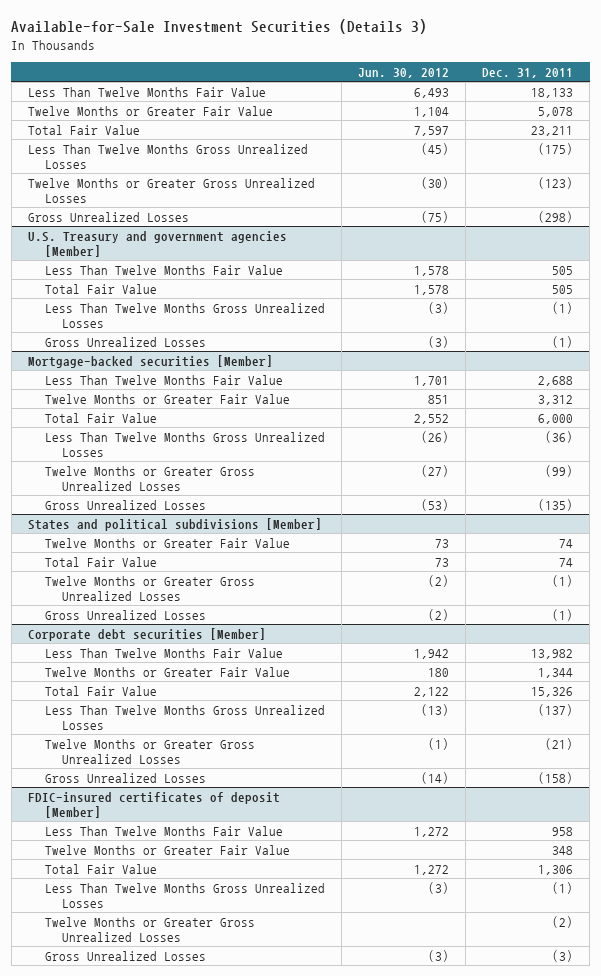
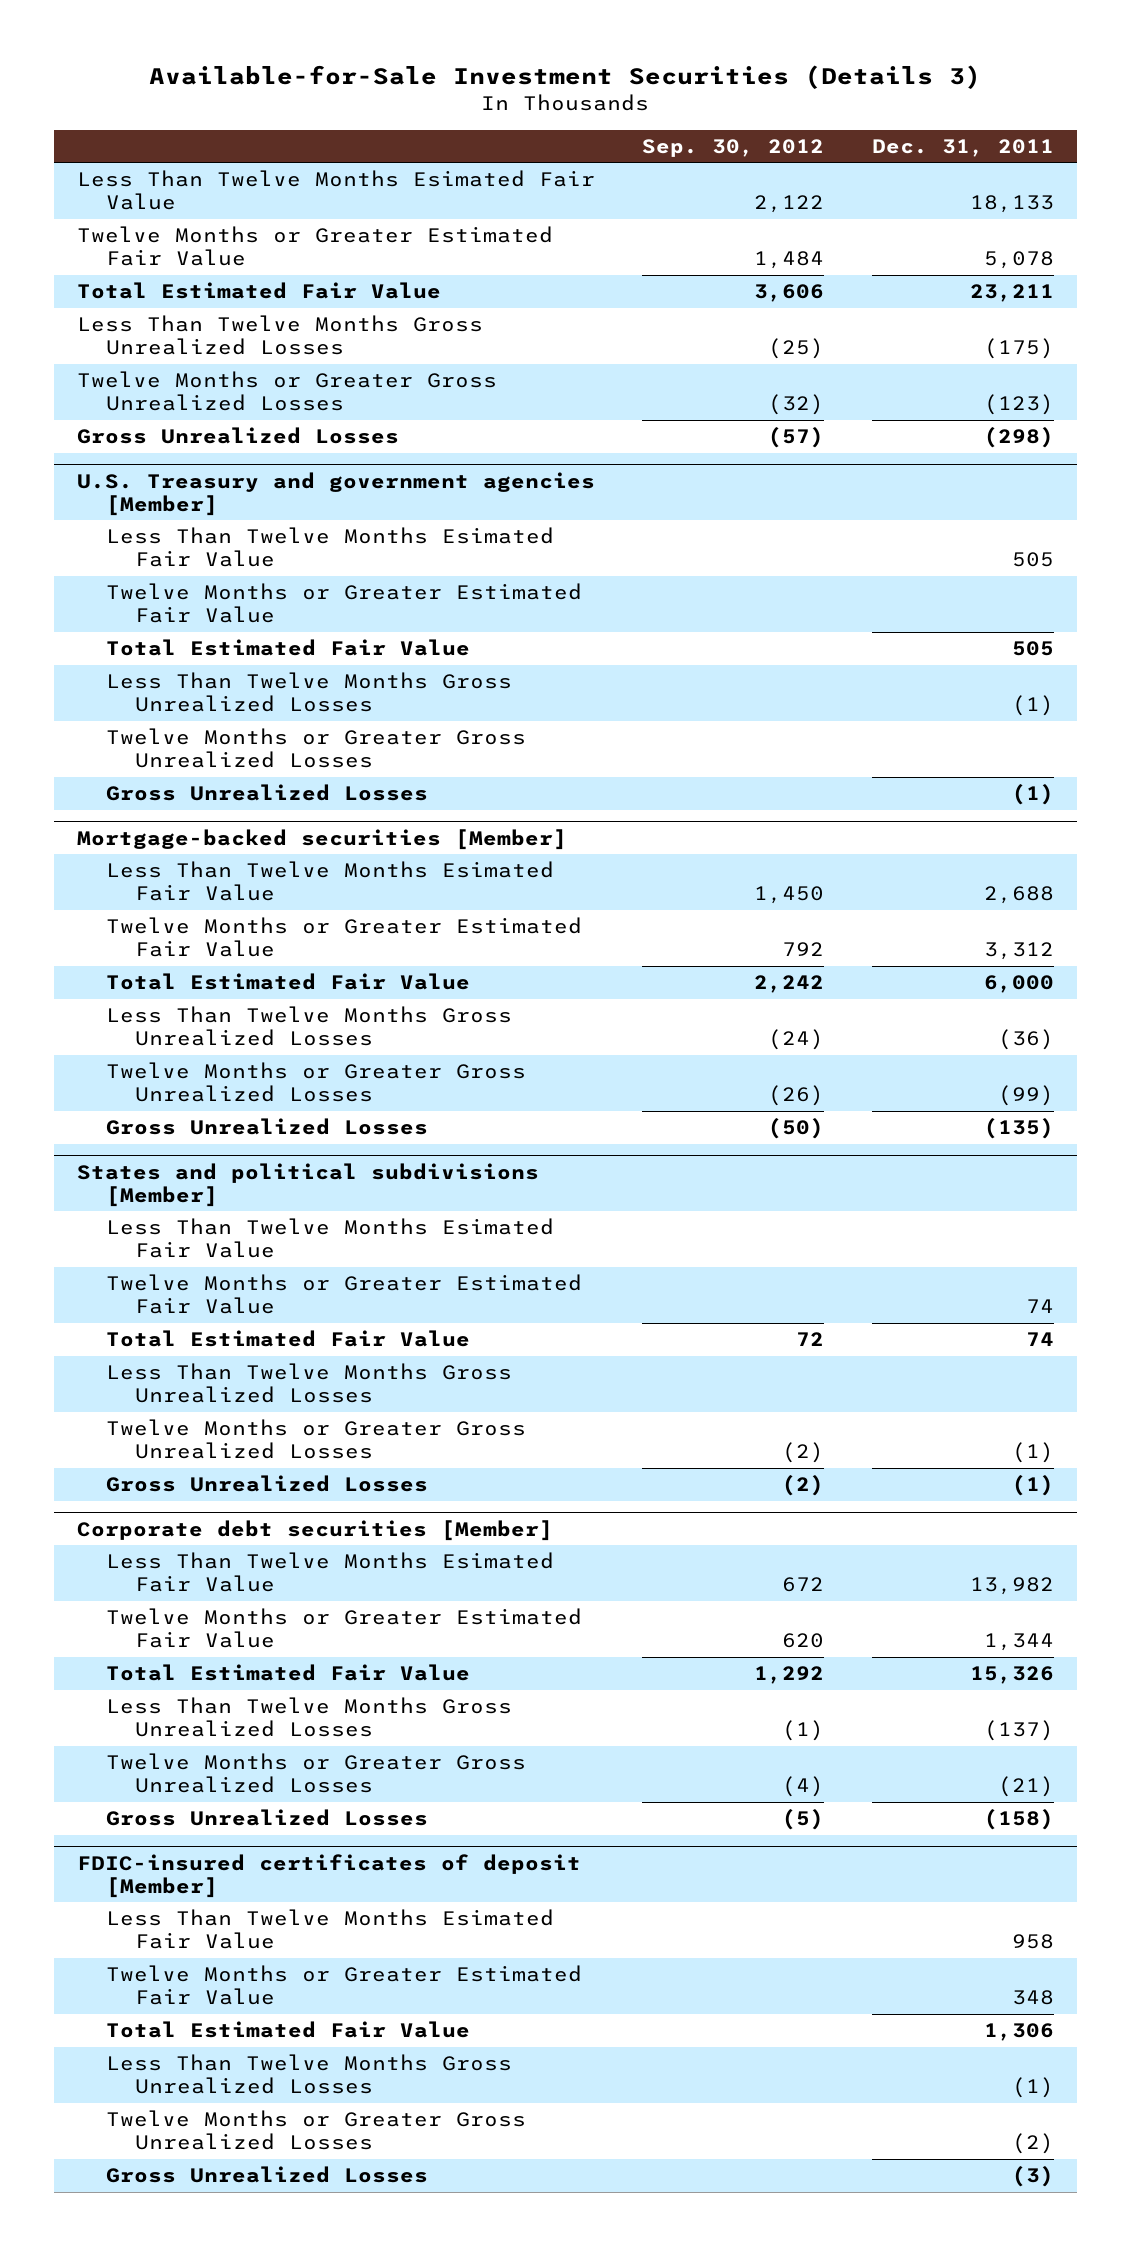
[358,67,450,78] Jun. 30, 2012 -> none
none -> [642,138,825,157] Sep. 30, 2012
[27,86,266,97] Less Than Twelve Months Fair Value -> [77,170,596,211] Less Than Twelve Months Esimated Fair Value
[27,105,273,116] Twelve Months or Greater Fair Value -> [77,226,554,267] Twelve Months or Greater Estimated Fair Value
[27,124,140,135] Total Fair Value -> [77,282,442,300] Total Estimated Fair Value
[44,264,283,275] Less Than Twelve Months Fair Value -> [106,527,555,568] Less Than Twelve Months Esimated Fair Value
none -> [106,583,583,624] Twelve Months or Greater Estimated Fair Value
[44,283,157,294] Total Fair Value -> [106,639,471,657] Total Estimated Fair Value
none -> [106,728,527,769] Twelve Months or Greater Gross Unrealized Losses
[44,374,283,385] Less Than Twelve Months Fair Value -> [106,861,555,902] Less Than Twelve Months Esimated Fair Value
[44,393,290,404] Twelve Months or Greater Fair Value -> [106,917,583,958] Twelve Months or Greater Estimated Fair Value
[44,412,157,423] Total Fair Value -> [106,973,471,991] Total Estimated Fair Value
none -> [106,1218,555,1259] Less Than Twelve Months Esimated Fair Value
[44,537,290,548] Twelve Months or Greater Fair Value -> [106,1274,583,1315] Twelve Months or Greater Estimated Fair Value
[44,556,157,567] Total Fair Value -> [106,1330,471,1348] Total Estimated Fair Value
none -> [106,1363,513,1404] Less Than Twelve Months Gross Unrealized Losses
[44,647,283,658] Less Than Twelve Months Fair Value -> [106,1552,555,1593] Less Than Twelve Months Esimated Fair Value
[44,666,290,677] Twelve Months or Greater Fair Value -> [106,1608,583,1649] Twelve Months or Greater Estimated Fair Value
[44,685,157,696] Total Fair Value -> [106,1664,471,1682] Total Estimated Fair Value
[44,825,283,836] Less Than Twelve Months Fair Value -> [106,1909,555,1950] Less Than Twelve Months Esimated Fair Value
[44,844,290,855] Twelve Months or Greater Fair Value -> [106,1965,583,2006] Twelve Months or Greater Estimated Fair Value
[44,863,157,874] Total Fair Value -> [106,2021,471,2039] Total Estimated Fair Value

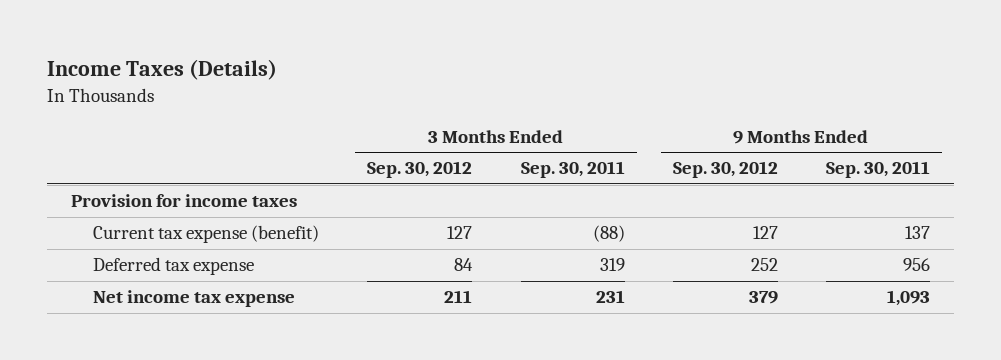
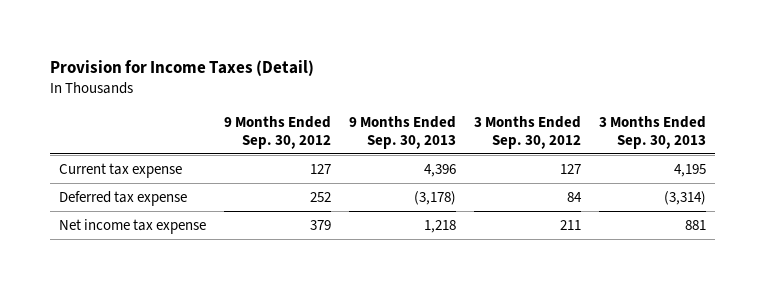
[46,59,277,81] Income Taxes (Details) -> [49,59,314,76] Provision for Income Taxes (Detail)
[520,161,625,179] Sep. 30, 2011 -> none
[825,161,930,179] Sep. 30, 2011 -> none
none -> [349,115,457,149] 9 Months Ended Sep. 30, 2013
none -> [599,115,707,149] 3 Months Ended Sep. 30, 2013
[70,194,297,208] Provision for income taxes -> none
[93,225,320,244] Current tax expense (benefit) -> [58,163,182,179] Current tax expense

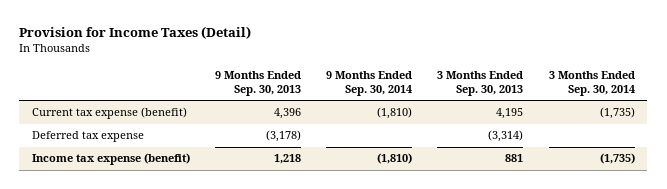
[224,115,332,149] 9 Months Ended Sep. 30, 2012 -> none
[474,115,582,149] 3 Months Ended Sep. 30, 2012 -> none
none -> [326,70,413,96] 9 Months Ended Sep. 30, 2014
none -> [548,70,635,96] 3 Months Ended Sep. 30, 2014
[58,163,182,179] Current tax expense -> [31,107,187,120] Current tax expense (benefit)
[58,219,206,235] Net income tax expense -> [31,153,190,166] Income tax expense (benefit)

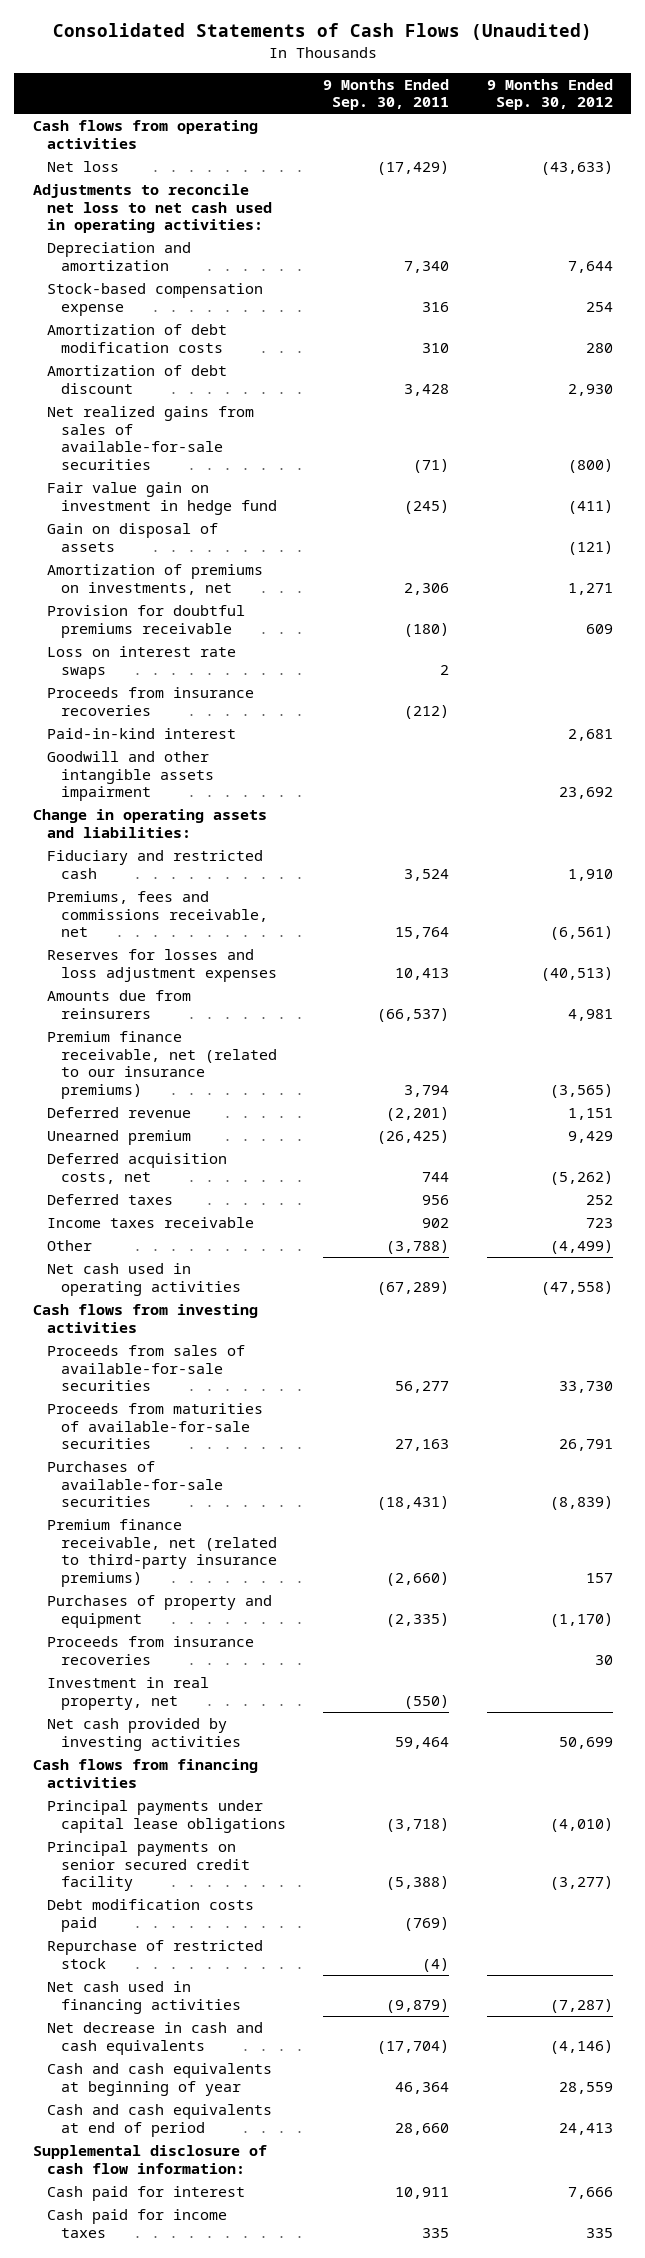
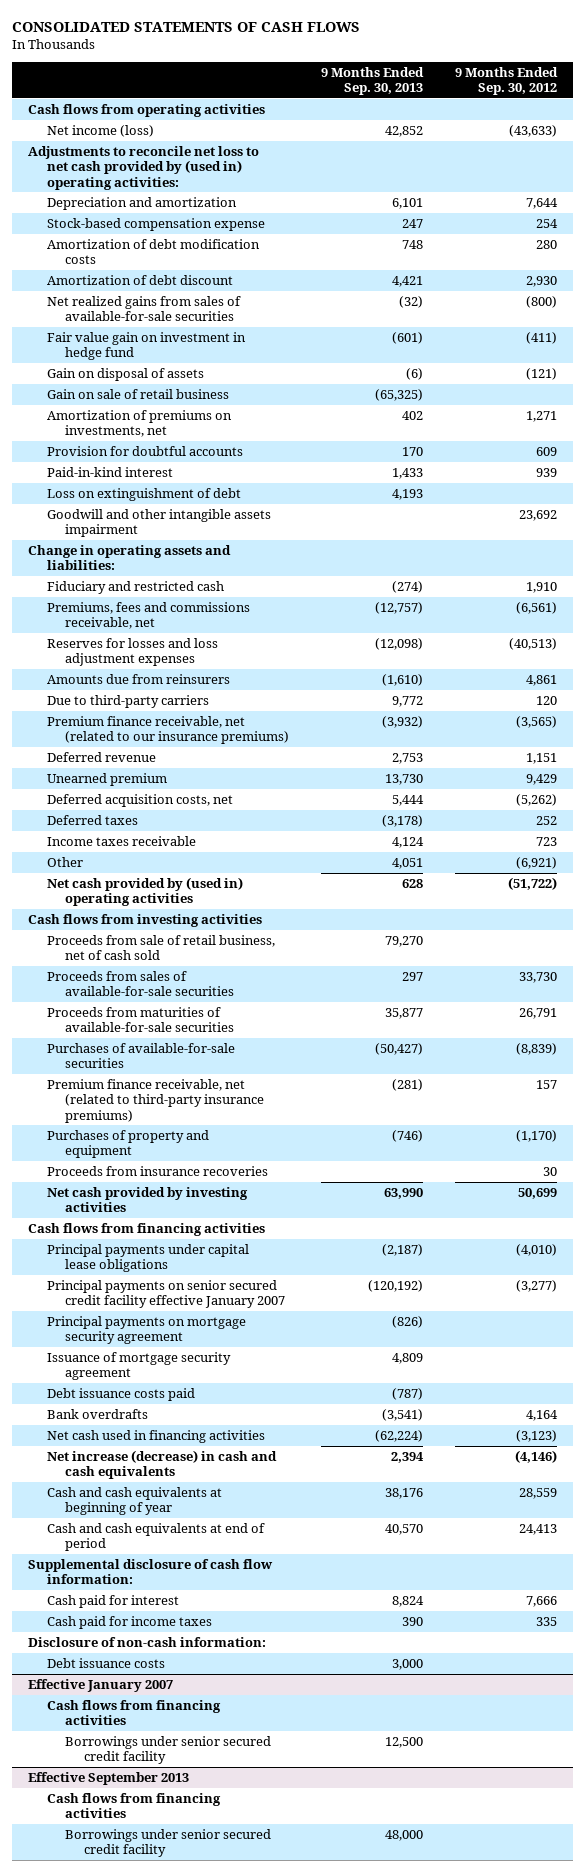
[52,23,592,41] Consolidated Statements of Cash Flows (Unaudited) -> [11,21,360,32] CONSOLIDATED STATEMENTS OF CASH FLOWS
[323,78,450,111] 9 Months Ended Sep. 30, 2011 -> none
none -> [321,66,425,96] 9 Months Ended Sep. 30, 2013
[46,161,119,173] Net loss -> [46,125,154,138] Net income (loss)
[32,184,272,234] Adjustments to reconcile net loss to net cash used in operating activities: -> [27,146,259,190] Adjustments to reconcile net loss to net cash provided by (used in) operating activities:
none -> [46,389,229,400] Gain on sale of retail business
[46,646,236,679] Loss on interest rate swaps -> none
[46,687,254,716] Proceeds from insurance recoveries -> none
[46,605,245,638] Provision for doubtful premiums receivable -> [46,446,243,457] Provision for doubtful accounts
[567,729,613,742] 2,681 -> [536,468,558,478] 939
none -> [46,488,241,502] Loss on extinguishment of debt
[567,1008,613,1021] 4,981 -> [526,675,558,687] 4,861
none -> [46,695,209,709] Due to third-party carriers
[549,1240,613,1255] (4,499) -> [516,857,558,870] (6,921)
[46,1263,241,1296] Net cash used in operating activities -> [46,877,243,907] Net cash provided by (used in) operating activities
[540,1280,613,1295] (47,558) -> [508,877,558,891] (51,722)
none -> [46,935,275,961] Proceeds from sale of retail business, net of cash sold
[46,1677,209,1710] Investment in real property, net -> none
[46,1940,263,1969] Repurchase of restricted stock -> none
[46,1841,250,1892] Principal payments on senior secured credit facility -> [46,1280,286,1309] Principal payments on senior secured credit facility effective January 2007
none -> [46,1316,246,1345] Principal payments on mortgage security agreement
none -> [46,1352,231,1381] Issuance of mortgage security agreement
[46,1899,254,1932] Debt modification costs paid -> [46,1388,195,1402] Debt issuance costs paid
none -> [46,1409,148,1420] Bank overdrafts
[549,1998,613,2013] (7,287) -> [516,1430,558,1443] (3,123)
[46,2022,263,2055] Net decrease in cash and cash equivalents -> [46,1450,277,1480] Net increase (decrease) in cash and cash equivalents
none -> [27,1637,266,1648] Disclosure of non-cash information:
none -> [46,1658,165,1669] Debt issuance costs
none -> [27,1679,173,1693] Effective January 2007
none -> [46,1700,221,1726] Cash flows from financing activities
none -> [65,1736,272,1765] Borrowings under senior secured credit facility
none -> [27,1772,189,1786] Effective September 2013
none -> [46,1793,221,1819] Cash flows from financing activities
none -> [65,1829,272,1858] Borrowings under senior secured credit facility

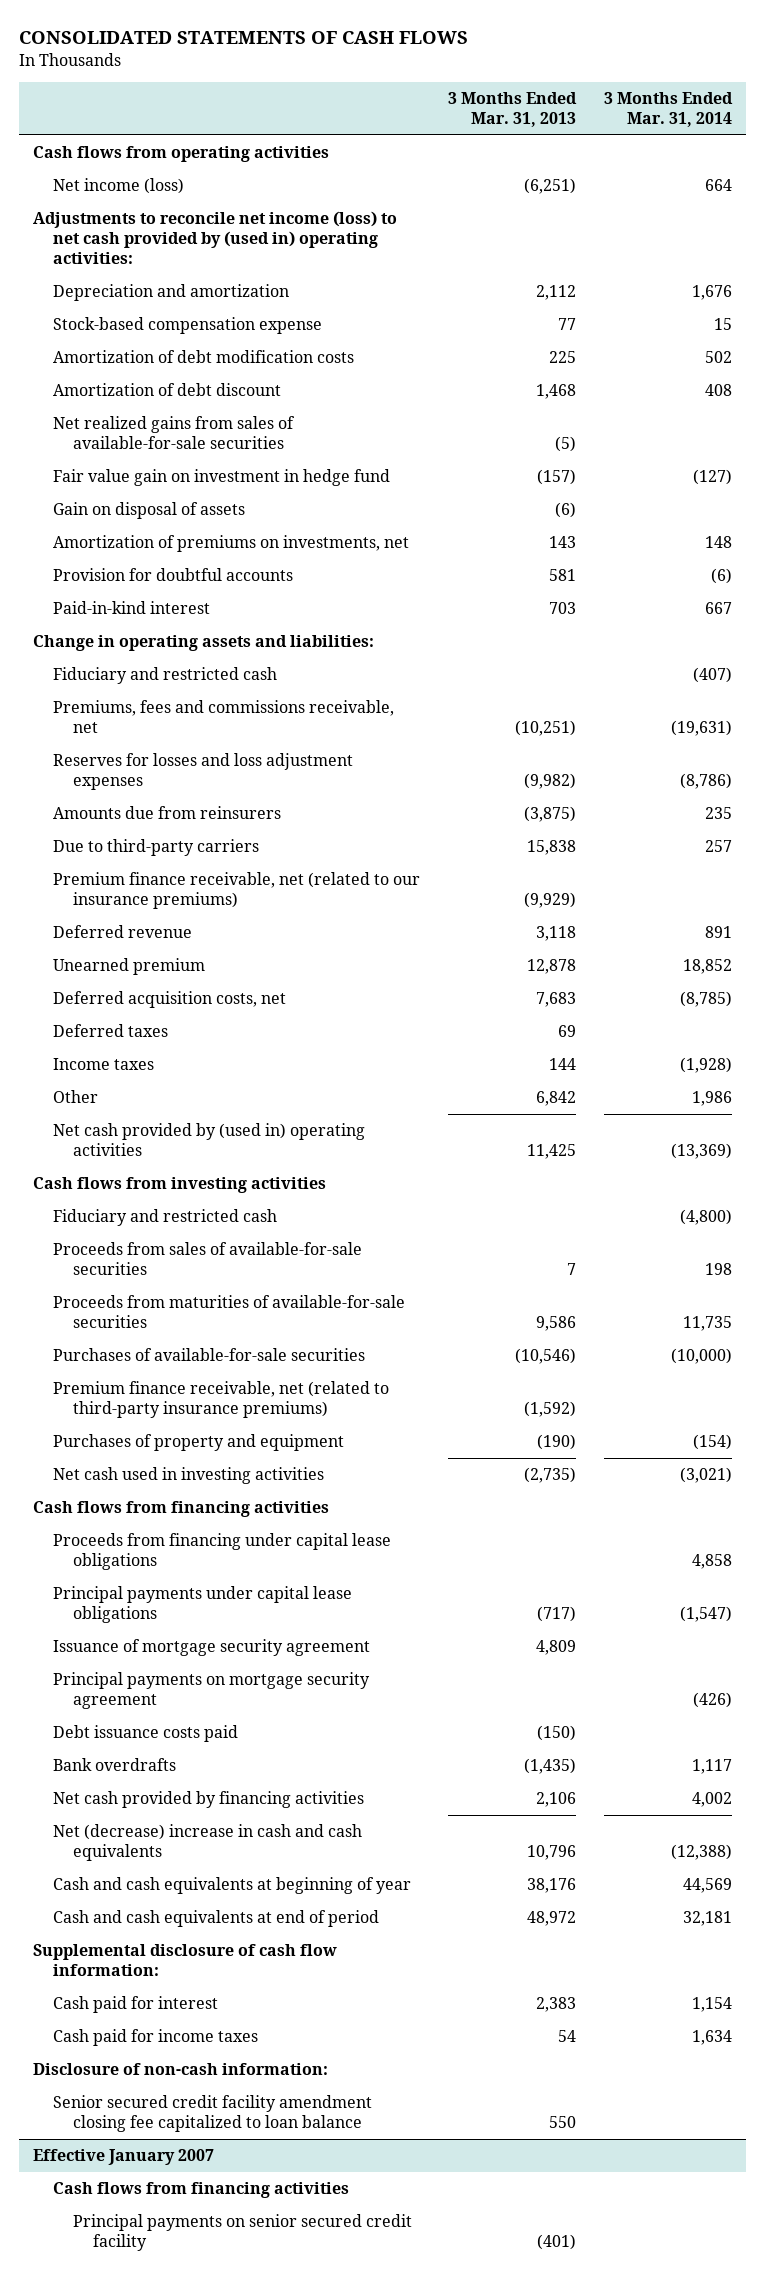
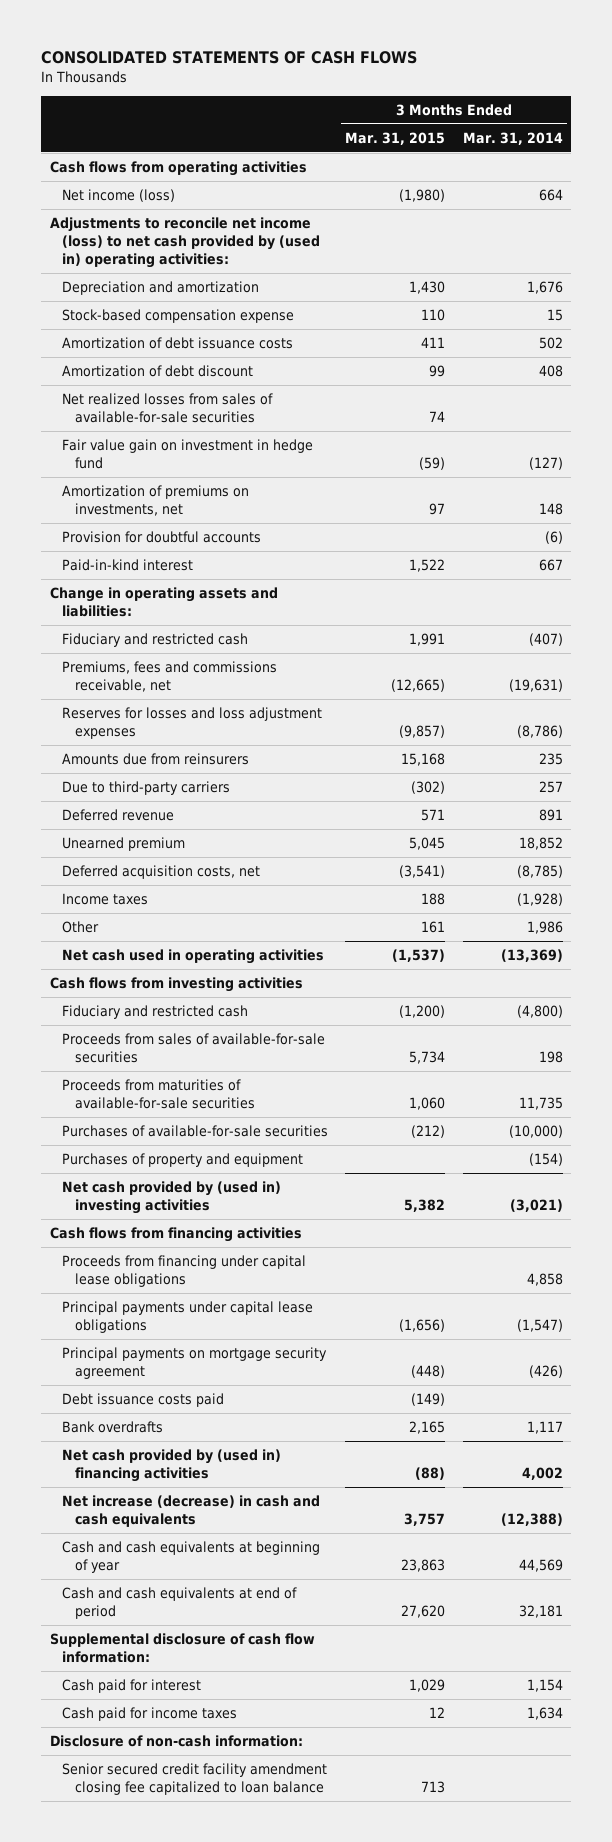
[447,92,577,128] 3 Months Ended Mar. 31, 2013 -> none
none -> [345,131,446,145] Mar. 31, 2015
[52,350,354,364] Amortization of debt modification costs -> [62,336,294,349] Amortization of debt issuance costs
[52,416,295,450] Net realized gains from sales of available-for-sale securities -> [62,392,274,424] Net realized losses from sales of available-for-sale securities
[52,502,245,520] Gain on disposal of assets -> none
[52,872,420,910] Premium finance receivable, net (related to our insurance premiums) -> none
[52,1024,168,1038] Deferred taxes -> none
[52,1123,365,1157] Net cash provided by (used in) operating activities -> [62,948,325,964] Net cash used in operating activities
[52,1381,389,1419] Premium finance receivable, net (related to third-party insurance premiums) -> none
[52,1467,324,1485] Net cash used in investing activities -> [62,1180,282,1215] Net cash provided by (used in) investing activities
[52,1639,370,1657] Issuance of mortgage security agreement -> none
[52,1791,364,1809] Net cash provided by financing activities -> [62,1448,282,1483] Net cash provided by (used in) financing activities
[52,1824,362,1862] Net (decrease) increase in cash and cash equivalents -> [62,1494,321,1528] Net increase (decrease) in cash and cash equivalents
[32,2149,214,2166] Effective January 2007 -> none
[52,2182,349,2199] Cash flows from financing activities -> none
[73,2214,413,2252] Principal payments on senior secured credit facility -> none

